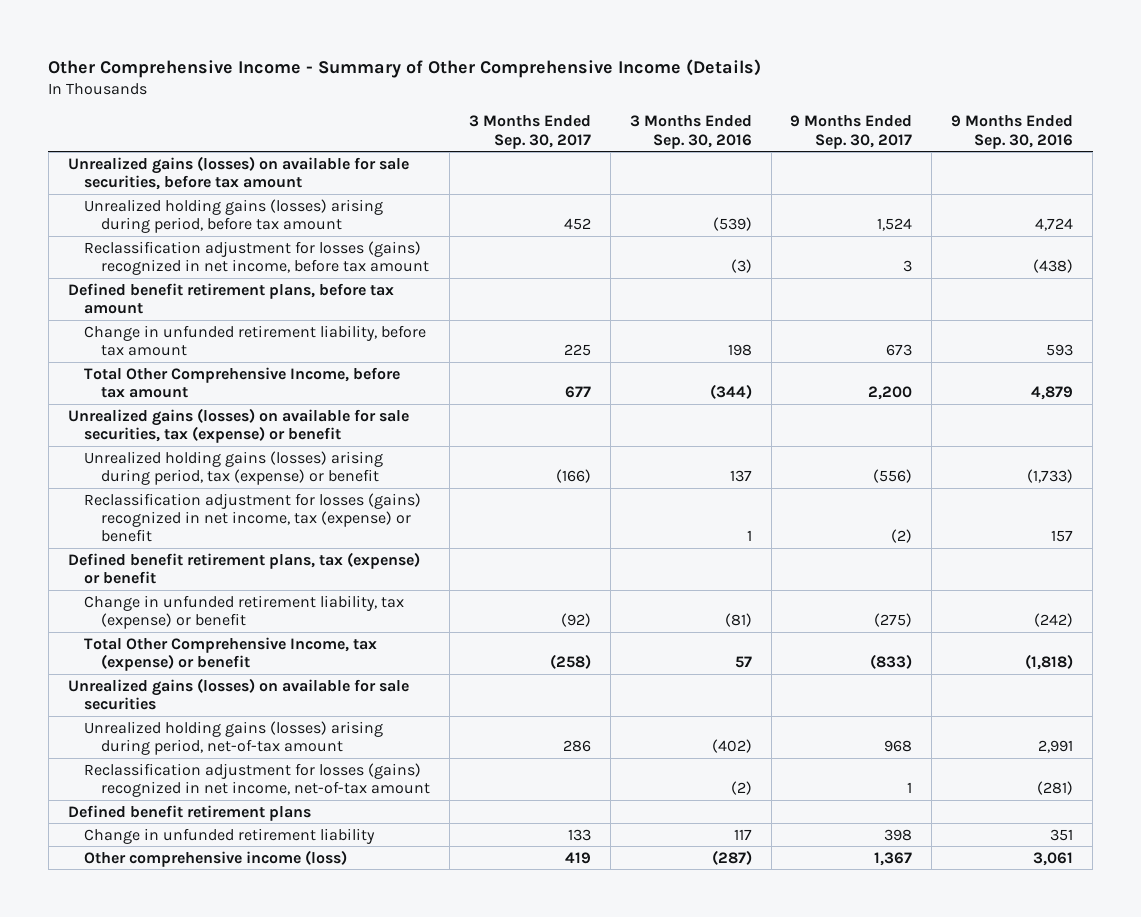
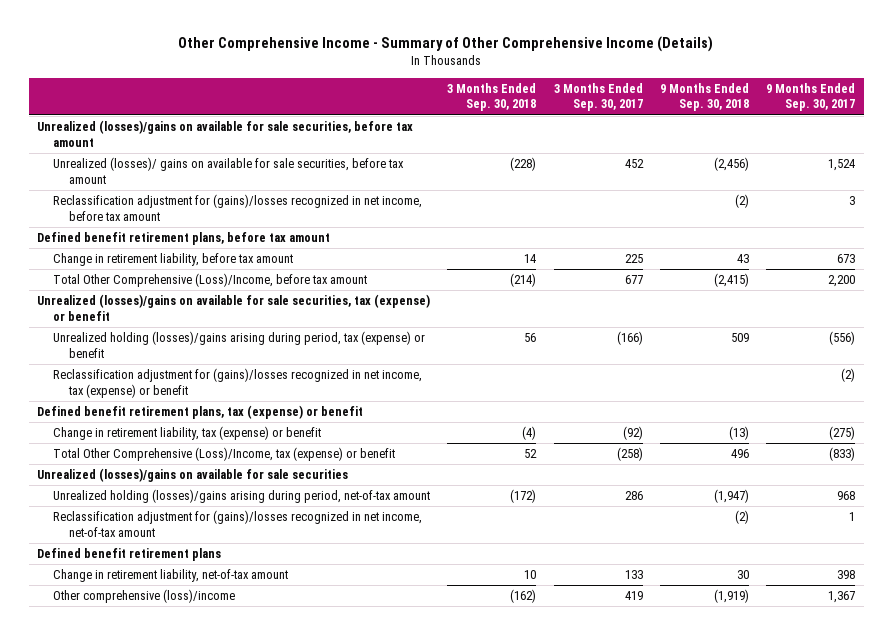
[629,115,752,149] 3 Months Ended Sep. 30, 2016 -> none
[951,115,1074,149] 9 Months Ended Sep. 30, 2016 -> none
none -> [447,82,537,112] 3 Months Ended Sep. 30, 2018
none -> [659,82,749,112] 9 Months Ended Sep. 30, 2018
[67,155,409,190] Unrealized gains (losses) on available for sale securities, before tax amount -> [37,120,414,147] Unrealized (losses)/gains on available for sale securities, before tax amount
[84,198,384,233] Unrealized holding gains (losses) arising during period, before tax amount -> [52,157,404,184] Unrealized (losses)/ gains on available for sale securities, before tax amount
[84,240,429,275] Reclassification adjustment for losses (gains) recognized in net income, before tax amount -> [52,194,422,221] Reclassification adjustment for (gains)/losses recognized in net income, before tax amount
[84,324,427,356] Change in unfunded retirement liability, before tax amount -> [52,253,293,267] Change in retirement liability, before tax amount
[84,366,401,398] Total Other Comprehensive Income, before tax amount -> [52,273,367,288] Total Other Comprehensive (Loss)/Income, before tax amount
[67,407,409,443] Unrealized gains (losses) on available for sale securities, tax (expense) or benefit -> [37,294,431,321] Unrealized (losses)/gains on available for sale securities, tax (expense) or benefit
[84,450,384,485] Unrealized holding gains (losses) arising during period, tax (expense) or benefit -> [52,331,425,358] Unrealized holding (losses)/gains arising during period, tax (expense) or benefit
[84,492,422,543] Reclassification adjustment for losses (gains) recognized in net income, tax (expense) or benefit -> [52,368,422,398] Reclassification adjustment for (gains)/losses recognized in net income, tax (expense) or benefit
[84,594,405,629] Change in unfunded retirement liability, tax (expense) or benefit -> [52,426,321,441] Change in retirement liability, tax (expense) or benefit
[84,636,378,671] Total Other Comprehensive Income, tax (expense) or benefit -> [52,447,395,462] Total Other Comprehensive (Loss)/Income, tax (expense) or benefit
[67,677,409,710] Unrealized gains (losses) on available for sale securities -> [37,468,349,483] Unrealized (losses)/gains on available for sale securities
[84,720,384,755] Unrealized holding gains (losses) arising during period, net-of-tax amount -> [52,489,430,504] Unrealized holding (losses)/gains arising during period, net-of-tax amount
[84,762,430,797] Reclassification adjustment for losses (gains) recognized in net income, net-of-tax amount -> [52,510,422,537] Reclassification adjustment for (gains)/losses recognized in net income, net-of-tax amount
[84,827,376,844] Change in unfunded retirement liability -> [52,569,288,583] Change in retirement liability, net-of-tax amount
[84,849,348,867] Other comprehensive income (loss) -> [52,589,235,604] Other comprehensive (loss)/income

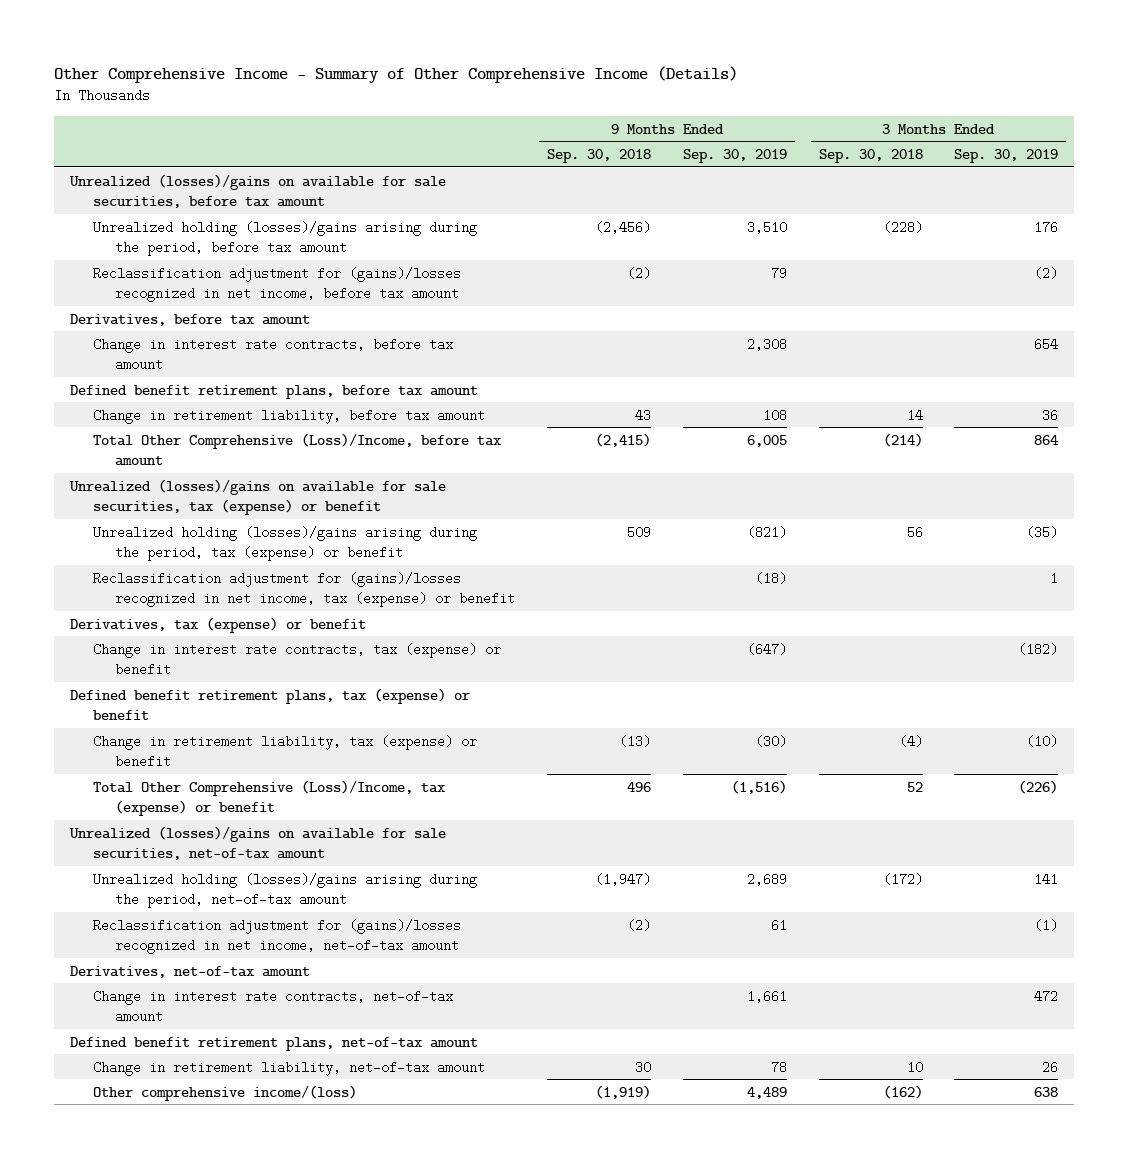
[553,82,643,112] 3 Months Ended Sep. 30, 2017 -> none
[766,82,856,112] 9 Months Ended Sep. 30, 2017 -> none
none -> [682,149,787,164] Sep. 30, 2019
none -> [954,149,1059,164] Sep. 30, 2019
[52,157,404,184] Unrealized (losses)/ gains on available for sale securities, before tax amount -> [92,220,477,256] Unrealized holding (losses)/gains arising during the period, before tax amount
none -> [70,313,311,326] Derivatives, before tax amount
none -> [92,337,453,371] Change in interest rate contracts, before tax amount
[52,331,425,358] Unrealized holding (losses)/gains arising during period, tax (expense) or benefit -> [92,525,477,561] Unrealized holding (losses)/gains arising during the period, tax (expense) or benefit
none -> [70,616,367,633] Derivatives, tax (expense) or benefit
none -> [92,642,501,676] Change in interest rate contracts, tax (expense) or benefit
[37,468,349,483] Unrealized (losses)/gains on available for sale securities -> [69,825,447,860] Unrealized (losses)/gains on available for sale securities, net-of-tax amount
[52,489,430,504] Unrealized holding (losses)/gains arising during period, net-of-tax amount -> [92,872,477,908] Unrealized holding (losses)/gains arising during the period, net-of-tax amount
none -> [70,965,311,978] Derivatives, net-of-tax amount
none -> [92,989,453,1023] Change in interest rate contracts, net-of-tax amount
[37,548,222,562] Defined benefit retirement plans -> [70,1036,479,1051] Defined benefit retirement plans, net-of-tax amount
[52,589,235,604] Other comprehensive (loss)/income -> [92,1084,357,1101] Other comprehensive income/(loss)

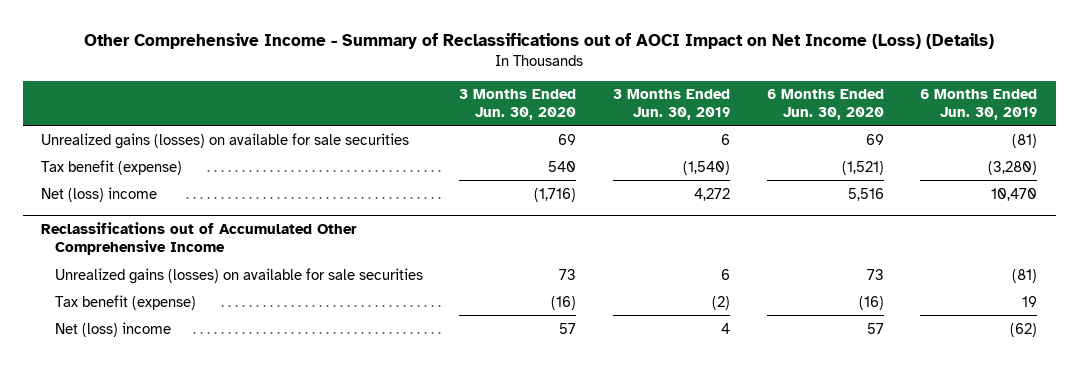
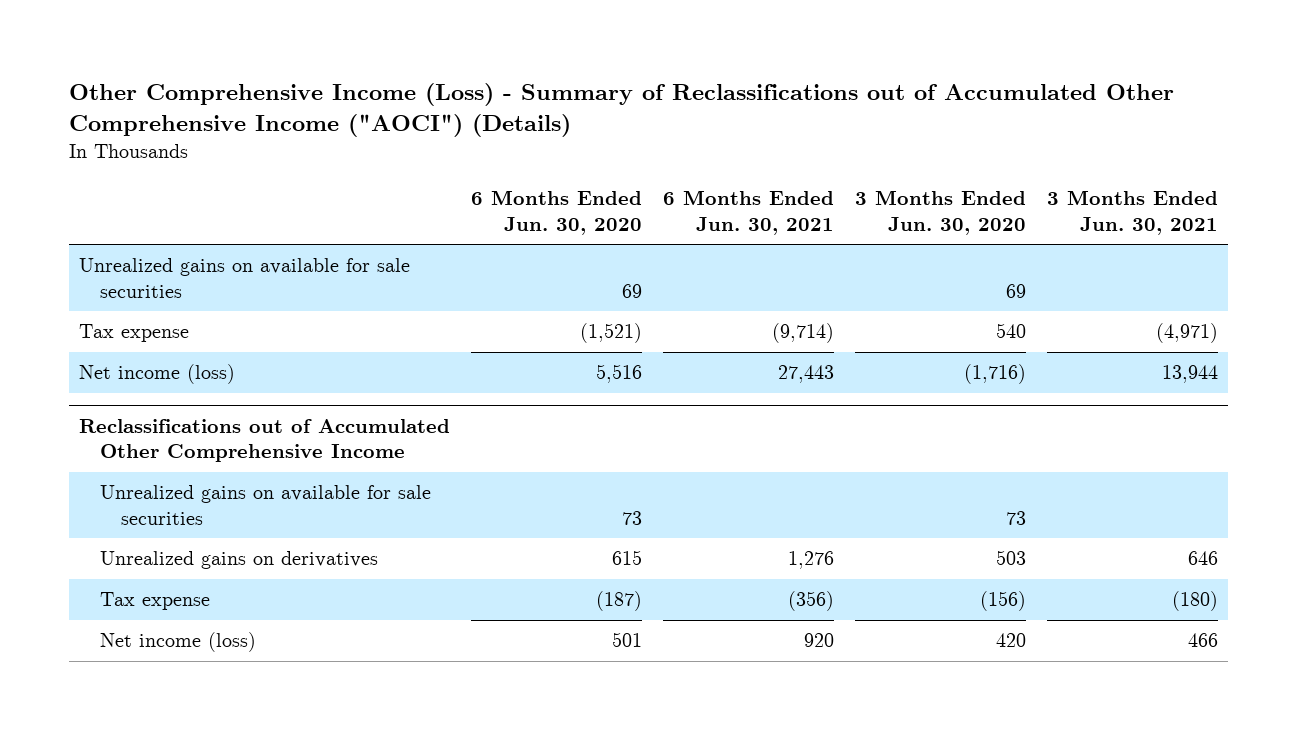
[84,32,995,49] Other Comprehensive Income - Summary of Reclassifications out of AOCI Impact on Net Income (Loss) (Details) -> [69,82,1175,137] Other Comprehensive Income (Loss) - Summary of Reclassifications out of Accumulated Other Comprehensive Income ("AOCI") (Details)
[612,89,730,120] 3 Months Ended Jun. 30, 2019 -> none
[920,89,1038,120] 6 Months Ended Jun. 30, 2019 -> none
none -> [663,190,835,235] 6 Months Ended Jun. 30, 2021
none -> [1046,190,1218,235] 3 Months Ended Jun. 30, 2021
[41,132,410,149] Unrealized gains (losses) on available for sale securities -> [79,258,411,298] Unrealized gains on available for sale securities
[41,159,183,175] Tax benefit (expense) -> [79,324,190,343] Tax expense
[41,186,158,202] Net (loss) income -> [79,364,236,385] Net income (loss)
[54,267,423,284] Unrealized gains (losses) on available for sale securities -> [99,485,431,525] Unrealized gains on available for sale securities
none -> [99,551,378,570] Unrealized gains on derivatives
[54,294,196,310] Tax benefit (expense) -> [99,592,210,611] Tax expense
[551,295,577,310] (16) -> [979,591,1026,612] (156)
[858,295,884,310] (16) -> [596,591,643,612] (187)
[54,321,171,337] Net (loss) income -> [99,632,256,653] Net income (loss)
[559,322,577,334] 57 -> [995,633,1026,648] 420
[866,322,884,334] 57 -> [612,632,643,648] 501

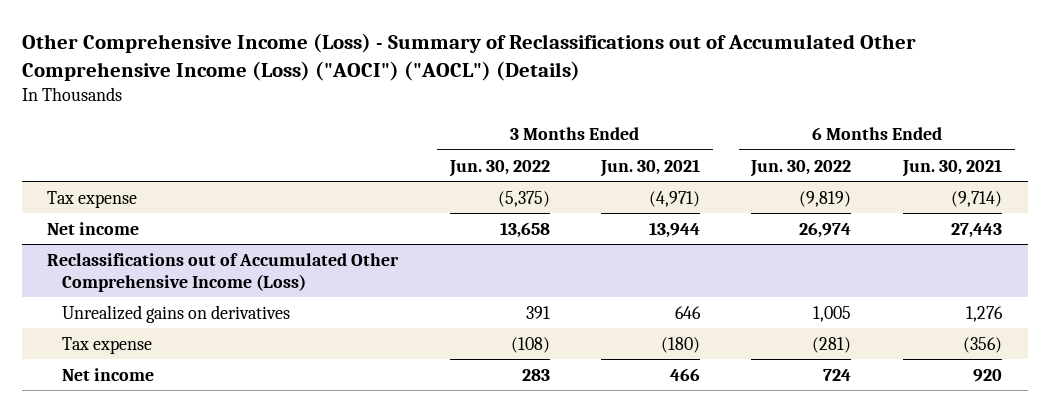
[69,82,1175,137] Other Comprehensive Income (Loss) - Summary of Reclassifications out of Accumulated Other Comprehensive Income ("AOCI") (Details) -> [21,33,916,81] Other Comprehensive Income (Loss) - Summary of Reclassifications out of Accumulated Other Comprehensive Income (Loss) ("AOCI") ("AOCL") (Details)
[471,190,643,235] 6 Months Ended Jun. 30, 2020 -> none
[854,190,1026,235] 3 Months Ended Jun. 30, 2020 -> none
none -> [448,159,550,177] Jun. 30, 2022
none -> [750,159,852,177] Jun. 30, 2022
[79,258,411,298] Unrealized gains on available for sale securities -> none
[99,485,431,525] Unrealized gains on available for sale securities -> none
[79,364,236,385] Net income (loss) -> [47,221,140,235] Net income
[79,419,451,463] Reclassifications out of Accumulated Other Comprehensive Income -> [47,252,400,292] Reclassifications out of Accumulated Other Comprehensive Income (Loss)
[99,632,256,653] Net income (loss) -> [62,367,155,381] Net income

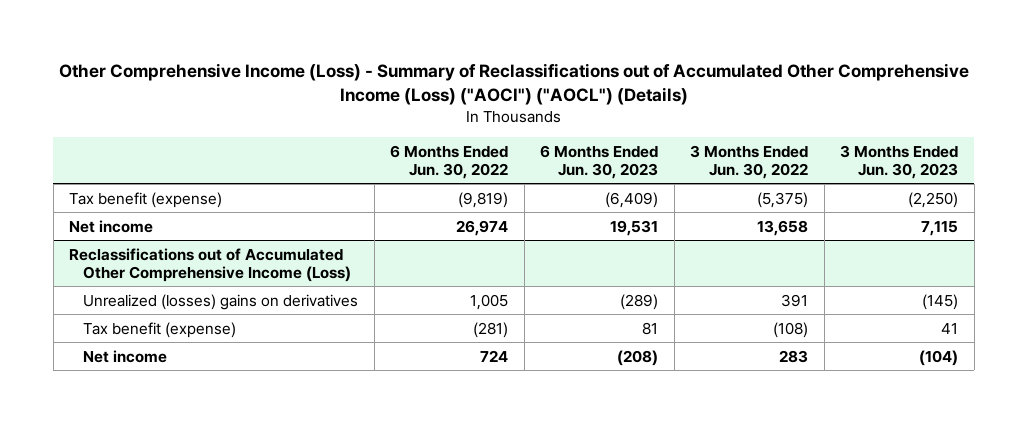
[600,158,701,177] Jun. 30, 2021 -> none
[901,158,1002,177] Jun. 30, 2021 -> none
none -> [540,144,659,179] 6 Months Ended Jun. 30, 2023
none -> [840,144,959,179] 3 Months Ended Jun. 30, 2023
[47,190,138,208] Tax expense -> [69,191,223,208] Tax benefit (expense)
[62,304,291,323] Unrealized gains on derivatives -> [83,293,359,310] Unrealized (losses) gains on derivatives
[62,336,153,354] Tax expense -> [83,321,237,338] Tax benefit (expense)

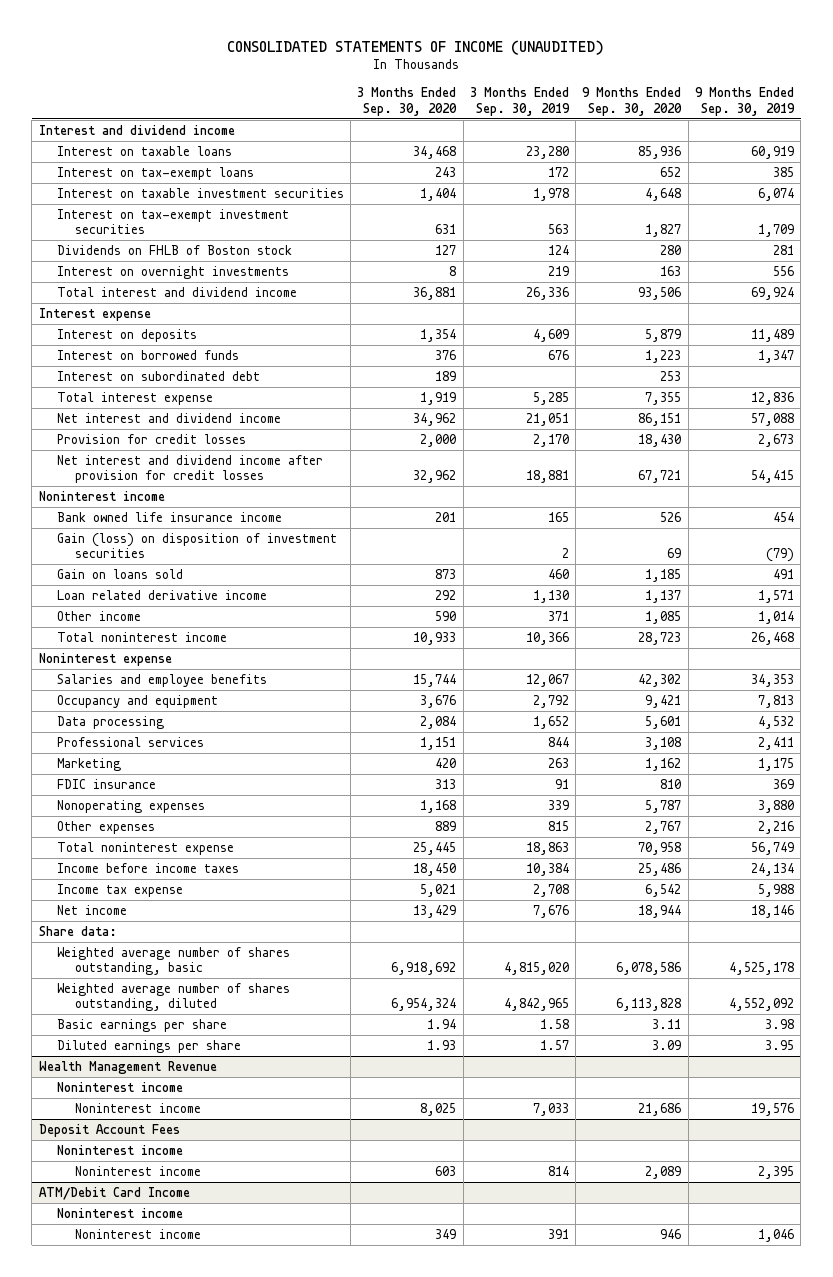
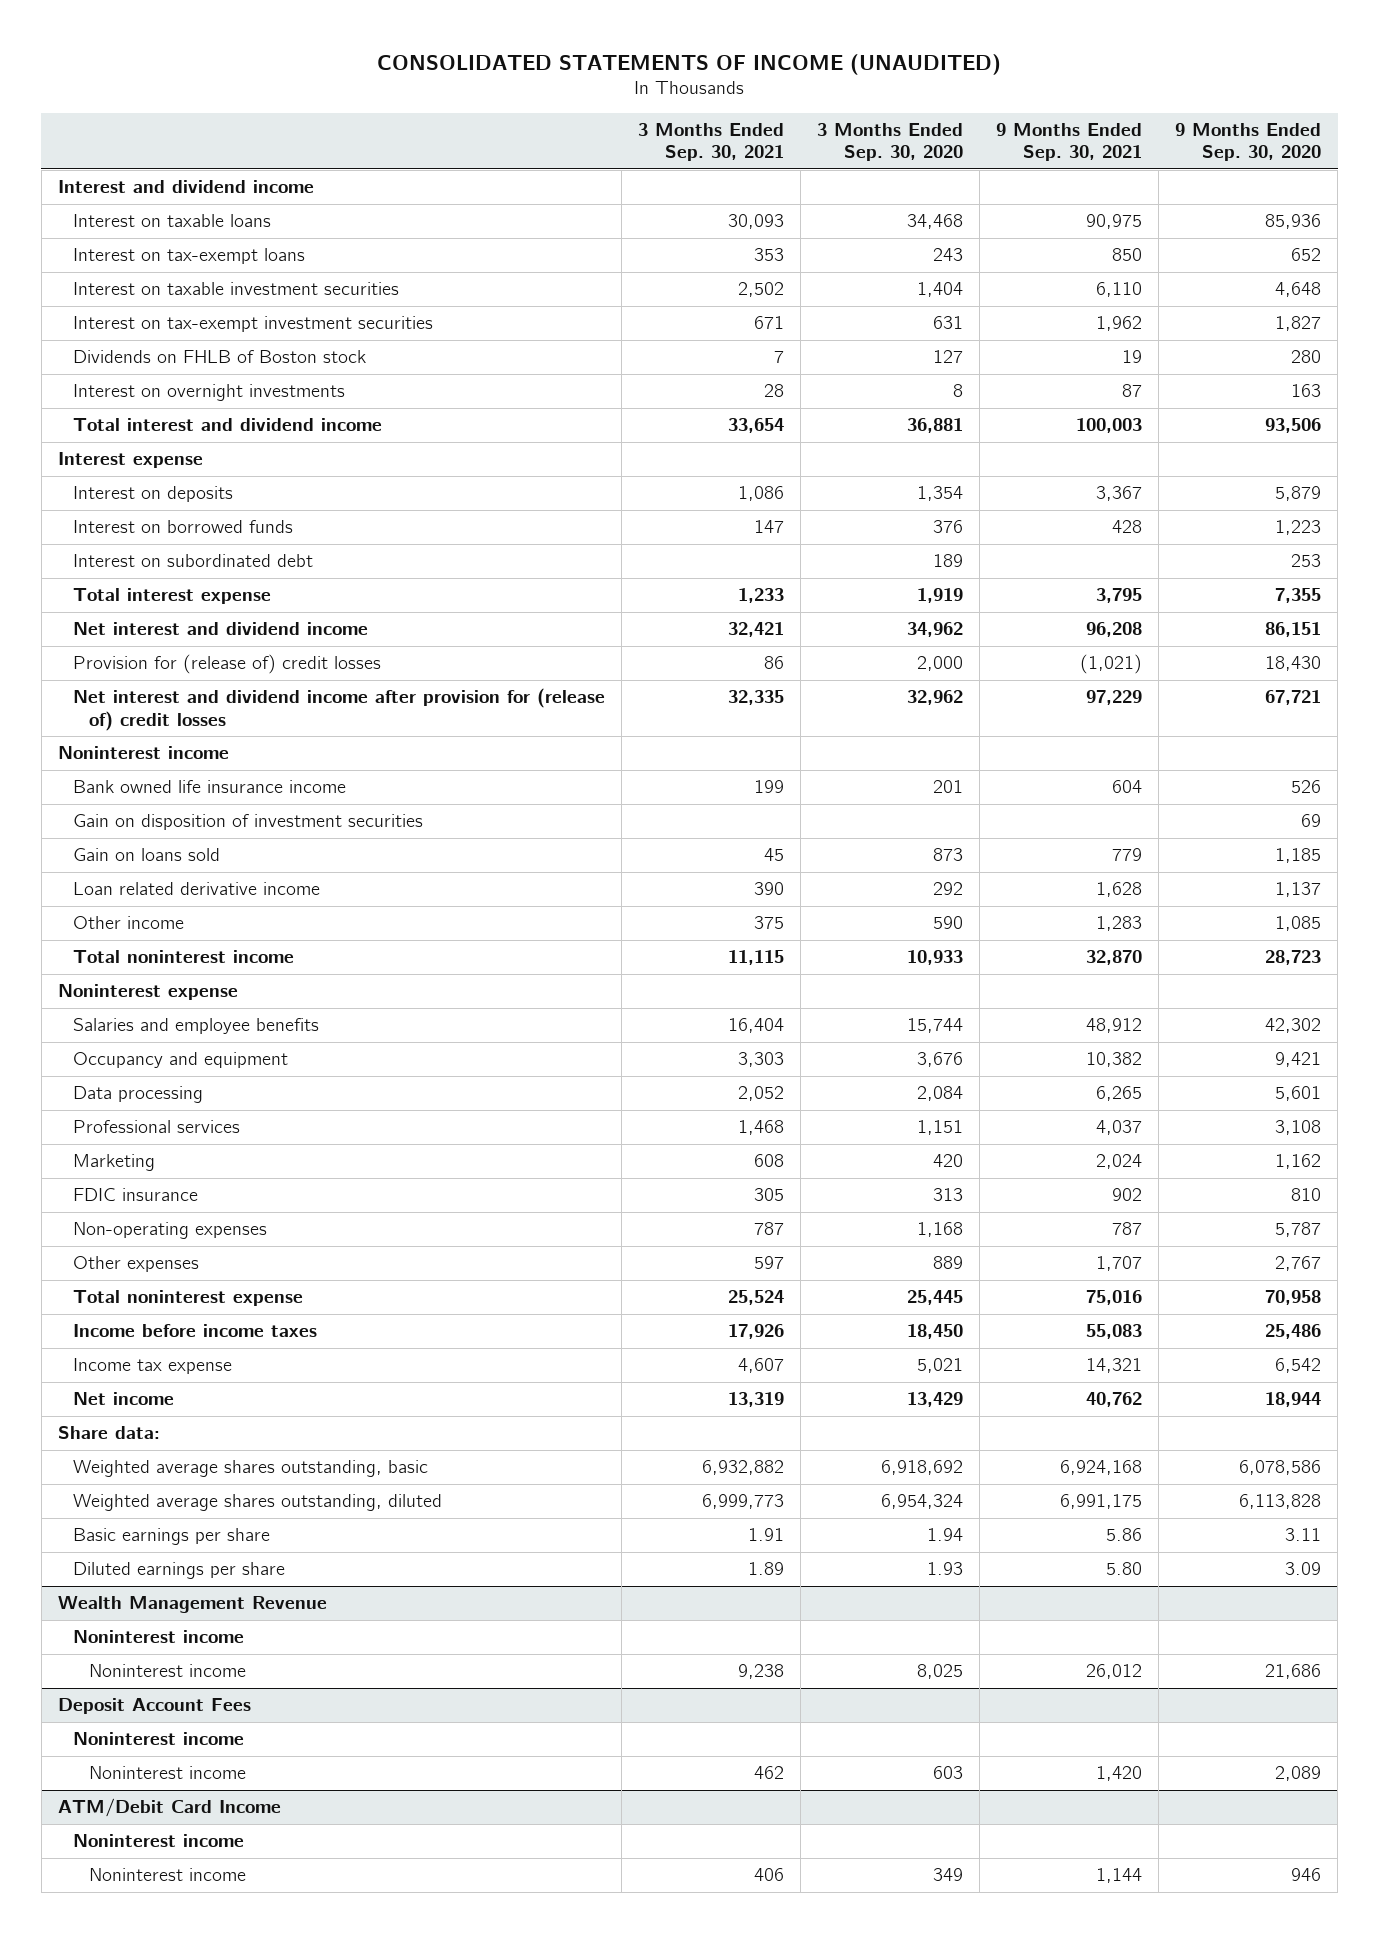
[469,87,570,116] 3 Months Ended Sep. 30, 2019 -> none
[694,87,795,116] 9 Months Ended Sep. 30, 2019 -> none
none -> [638,122,785,162] 3 Months Ended Sep. 30, 2021
none -> [996,122,1143,162] 9 Months Ended Sep. 30, 2021
[56,433,246,444] Provision for credit losses -> [73,654,382,675] Provision for (release of) credit losses
[56,454,323,484] Net interest and dividend income after provision for credit losses -> [73,688,606,731] Net interest and dividend income after provision for (release of) credit losses
[56,532,337,559] Gain (loss) on disposition of investment securities -> [73,814,424,831] Gain on disposition of investment securities
[56,799,205,813] Nonoperating expenses -> [73,1222,268,1240] Non-operating expenses
[56,946,290,976] Weighted average number of shares outstanding, basic -> [73,1460,429,1478] Weighted average shares outstanding, basic
[56,982,290,1012] Weighted average number of shares outstanding, diluted -> [73,1494,443,1512] Weighted average shares outstanding, diluted

